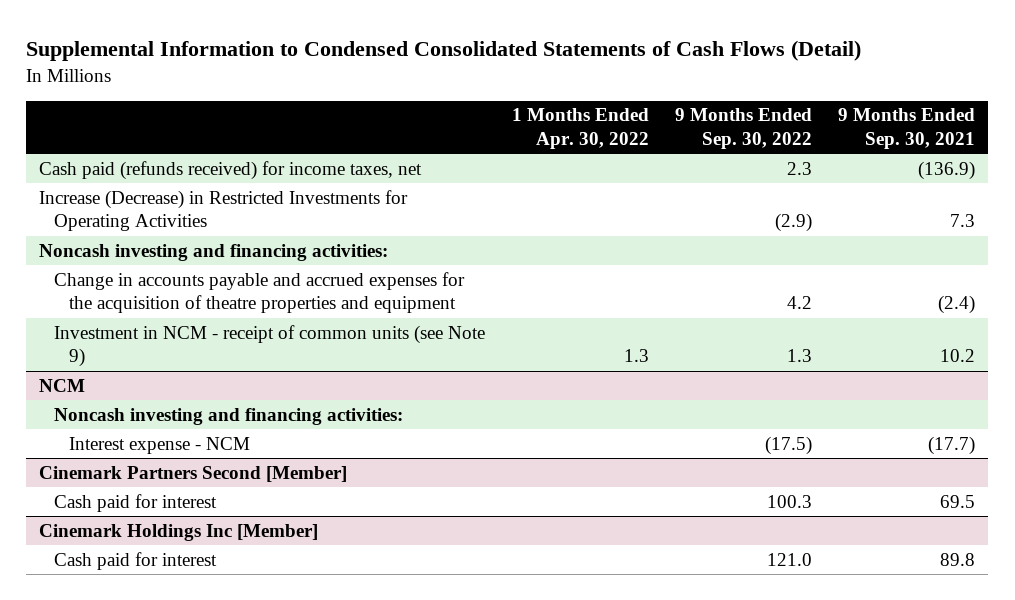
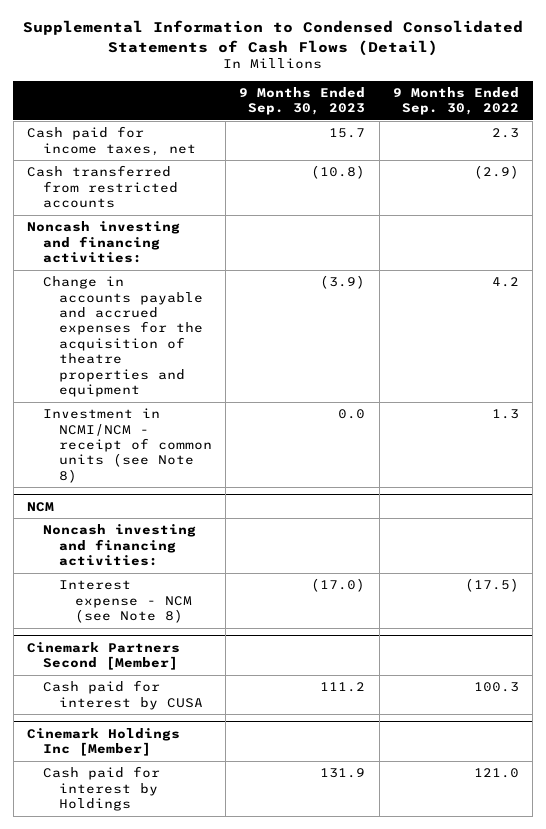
[511,108,649,149] 1 Months Ended Apr. 30, 2022 -> none
[838,108,976,149] 9 Months Ended Sep. 30, 2021 -> none
none -> [239,86,366,116] 9 Months Ended Sep. 30, 2023
[39,189,409,232] Increase (Decrease) in Restricted Investments for Operating Activities -> none
[39,160,423,180] Cash paid (refunds received) for income taxes, net -> [26,126,196,156] Cash paid for income taxes, net
none -> [26,165,178,209] Cash transferred from restricted accounts
[54,324,486,368] Investment in NCM - receipt of common units (see Note 9) -> [42,408,212,483] Investment in NCMI/NCM - receipt of common units (see Note 8)
[68,436,250,454] Interest expense - NCM -> [58,580,192,624] Interest expense - NCM (see Note 8)
[54,493,218,512] Cash paid for interest -> [42,680,203,710] Cash paid for interest by CUSA
[54,551,218,570] Cash paid for interest -> [42,766,160,812] Cash paid for interest by Holdings

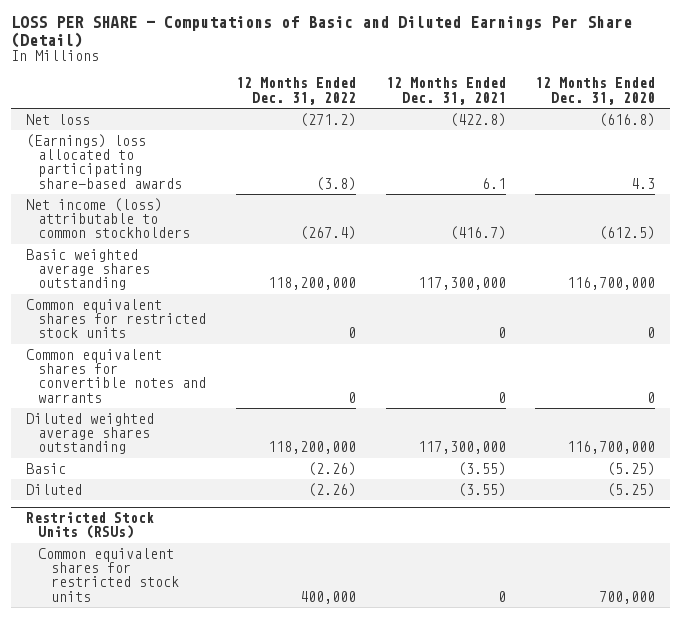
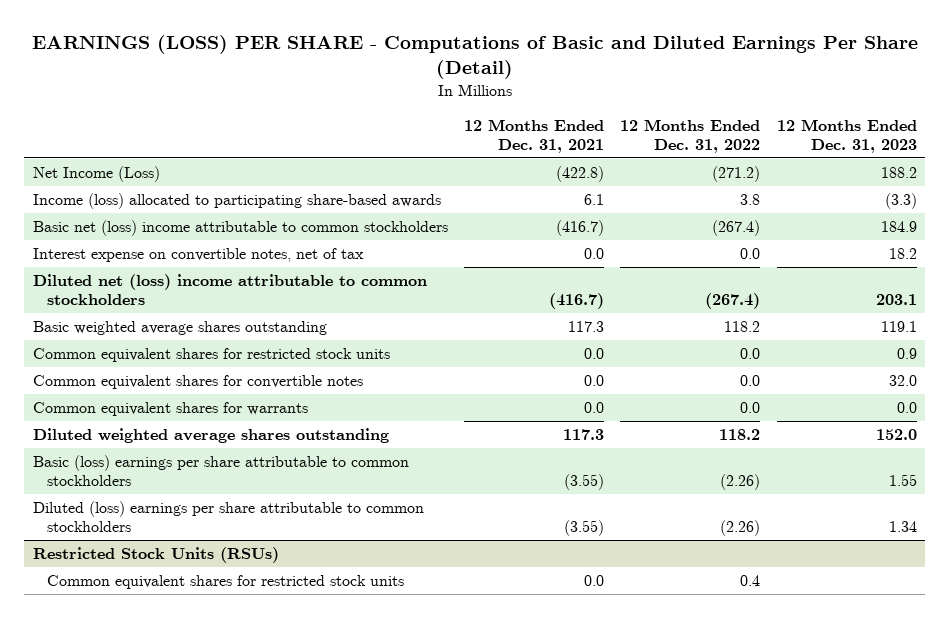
[10,16,632,48] LOSS PER SHARE - Computations of Basic and Diluted Earnings Per Share (Detail) -> [31,35,918,80] EARNINGS (LOSS) PER SHARE - Computations of Basic and Diluted Earnings Per Share (Detail)
[535,77,656,105] 12 Months Ended Dec. 31, 2020 -> none
none -> [776,118,917,153] 12 Months Ended Dec. 31, 2023
[25,113,90,125] Net loss -> [32,166,160,183] Net Income (Loss)
[25,133,183,189] (Earnings) loss allocated to participating share-based awards -> [32,193,441,210] Income (loss) allocated to participating share-based awards
[315,176,356,191] (3.8) -> [740,194,761,206] 3.8
[25,197,191,239] Net income (loss) attributable to common stockholders -> [32,220,448,237] Basic net (loss) income attributable to common stockholders
none -> [32,248,364,263] Interest expense on convertible notes, net of tax
none -> [32,274,427,306] Diluted net (loss) income attributable to common stockholders
[267,277,356,291] 118,200,000 -> [724,321,761,333] 118.2
[417,277,506,291] 117,300,000 -> [567,321,604,333] 117.3
[347,327,356,339] 0 -> [740,348,761,360] 0.0
[497,327,506,339] 0 -> [583,348,604,360] 0.0
[25,348,207,403] Common equivalent shares for convertible notes and warrants -> [32,375,363,390] Common equivalent shares for convertible notes
[347,391,356,403] 0 -> [740,375,761,387] 0.0
[497,391,506,403] 0 -> [583,375,604,387] 0.0
none -> [32,402,308,417] Common equivalent shares for warrants
[267,441,356,455] 118,200,000 -> [719,429,761,441] 118.2
[417,441,506,455] 117,300,000 -> [562,429,604,441] 117.3
[25,462,66,474] Basic -> [32,455,409,487] Basic (loss) earnings per share attributable to common stockholders
[25,483,82,495] Diluted -> [32,501,424,533] Diluted (loss) earnings per share attributable to common stockholders
[299,590,356,604] 400,000 -> [740,575,761,587] 0.4
[497,590,506,602] 0 -> [583,575,604,587] 0.0

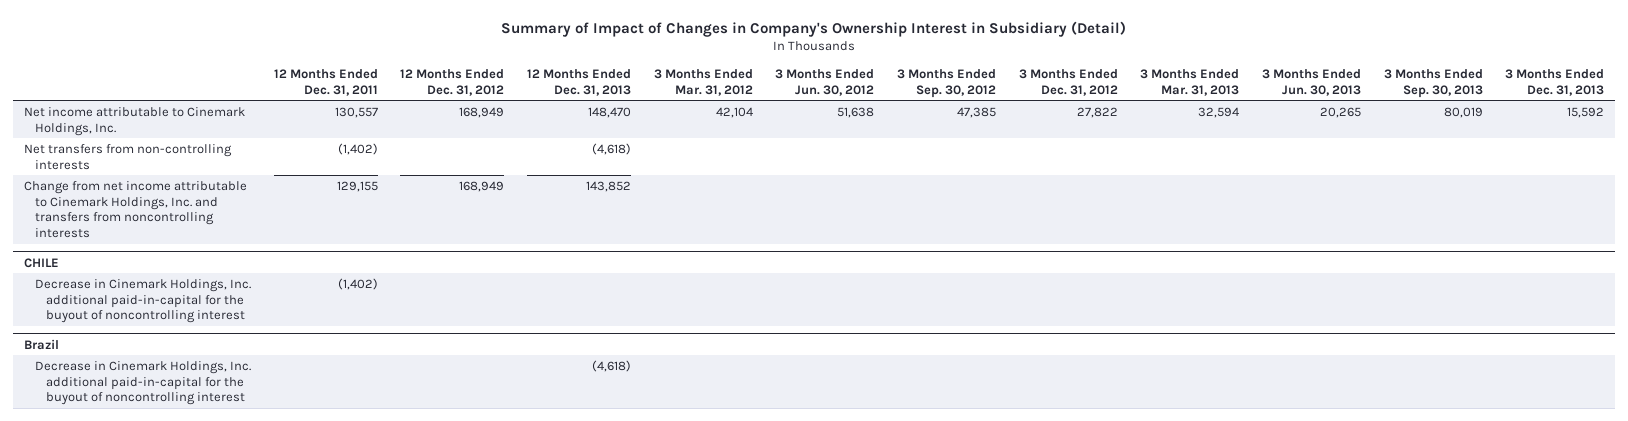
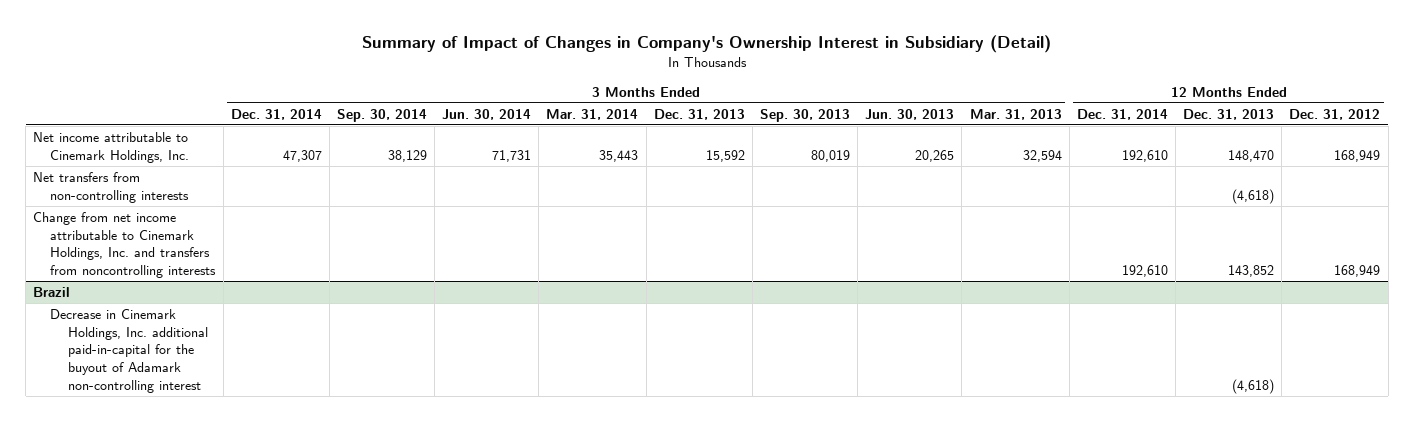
[273,69,378,96] 12 Months Ended Dec. 31, 2011 -> none
[653,69,753,96] 3 Months Ended Mar. 31, 2012 -> none
[775,69,875,96] 3 Months Ended Jun. 30, 2012 -> none
[896,69,996,98] 3 Months Ended Sep. 30, 2012 -> none
[1018,69,1118,96] 3 Months Ended Dec. 31, 2012 -> none
none -> [230,108,322,120] Dec. 31, 2014
none -> [336,108,427,122] Sep. 30, 2014
none -> [442,108,532,120] Jun. 30, 2014
none -> [546,108,639,120] Mar. 31, 2014
none -> [1076,108,1168,120] Dec. 31, 2014
[24,257,60,268] CHILE -> none
[35,278,252,324] Decrease in Cinemark Holdings, Inc. additional paid-in-capital for the buyout of noncontrolling interest -> none
[35,360,252,406] Decrease in Cinemark Holdings, Inc. additional paid-in-capital for the buyout of noncontrolling interest -> [50,308,208,393] Decrease in Cinemark Holdings, Inc. additional paid-in-capital for the buyout of Adamark non-controlling interest

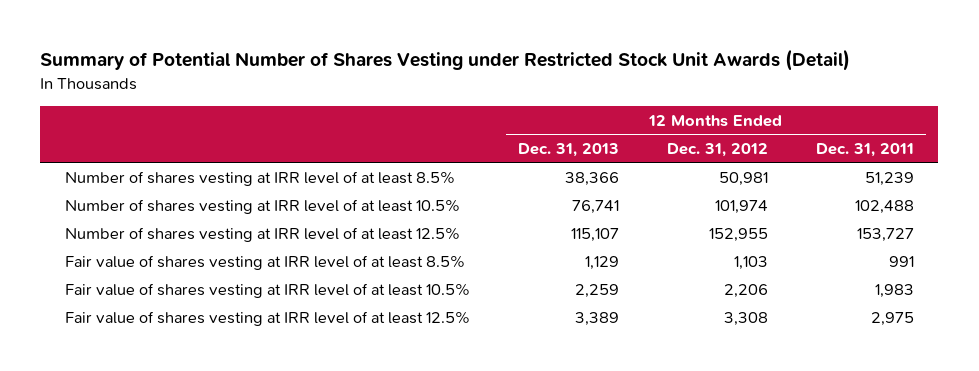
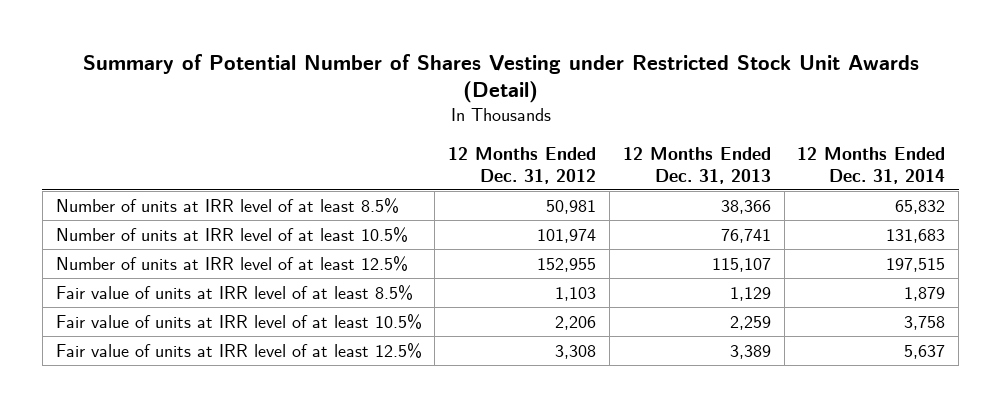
[816,142,915,157] Dec. 31, 2011 -> none
none -> [797,146,946,184] 12 Months Ended Dec. 31, 2014
[64,170,455,186] Number of shares vesting at IRR level of at least 8.5% -> [55,197,399,213] Number of units at IRR level of at least 8.5%
[64,198,460,214] Number of shares vesting at IRR level of at least 10.5% -> [55,226,408,242] Number of units at IRR level of at least 10.5%
[64,226,460,242] Number of shares vesting at IRR level of at least 12.5% -> [55,255,408,271] Number of units at IRR level of at least 12.5%
[64,254,465,270] Fair value of shares vesting at IRR level of at least 8.5% -> [55,284,413,300] Fair value of units at IRR level of at least 8.5%
[64,282,470,298] Fair value of shares vesting at IRR level of at least 10.5% -> [55,313,422,329] Fair value of units at IRR level of at least 10.5%
[64,310,470,326] Fair value of shares vesting at IRR level of at least 12.5% -> [55,342,422,358] Fair value of units at IRR level of at least 12.5%

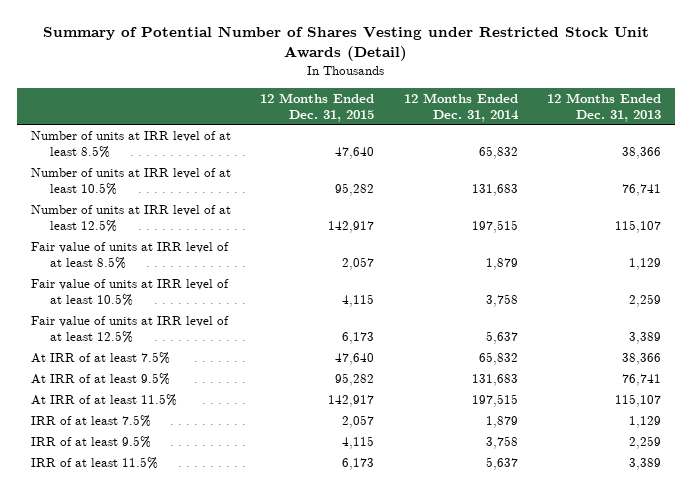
[448,146,597,184] 12 Months Ended Dec. 31, 2012 -> none
none -> [260,92,375,122] 12 Months Ended Dec. 31, 2015
none -> [31,351,171,364] At IRR of at least 7.5%
none -> [31,372,171,385] At IRR of at least 9.5%
none -> [31,393,178,406] At IRR of at least 11.5%
none -> [31,414,152,427] IRR of at least 7.5%
none -> [31,435,152,448] IRR of at least 9.5%
none -> [31,456,159,469] IRR of at least 11.5%

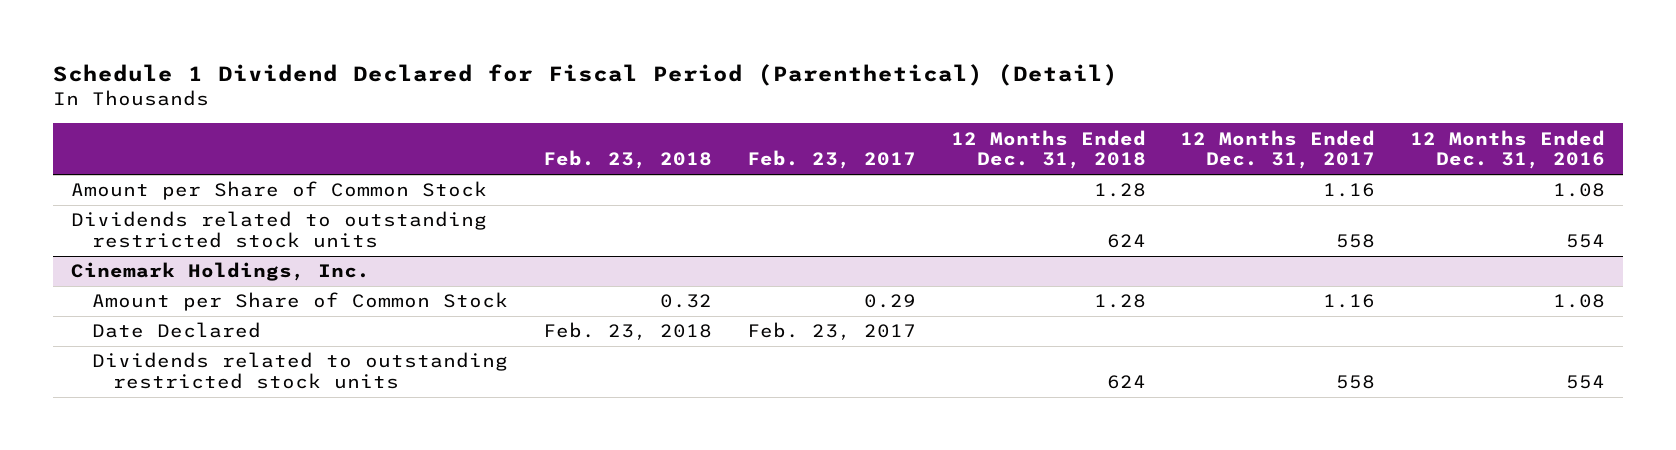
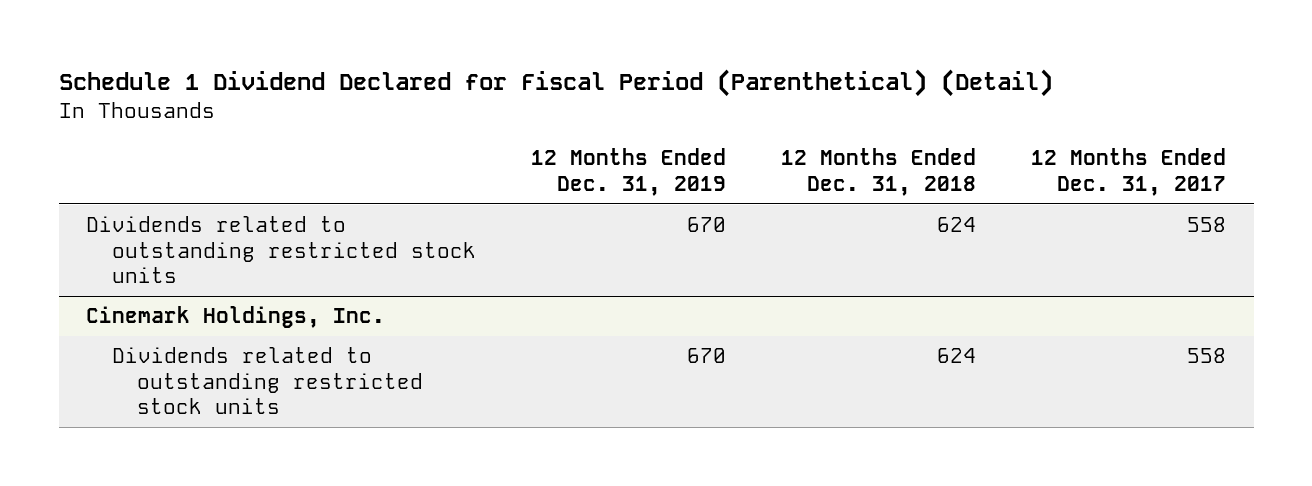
[542,150,712,170] Feb. 23, 2018 -> none
[746,150,916,170] Feb. 23, 2017 -> none
[1410,129,1606,170] 12 Months Ended Dec. 31, 2016 -> none
none -> [530,148,726,196] 12 Months Ended Dec. 31, 2019
[70,181,487,201] Amount per Share of Common Stock -> none
[91,292,508,312] Amount per Share of Common Stock -> none
[91,322,261,339] Date Declared -> none

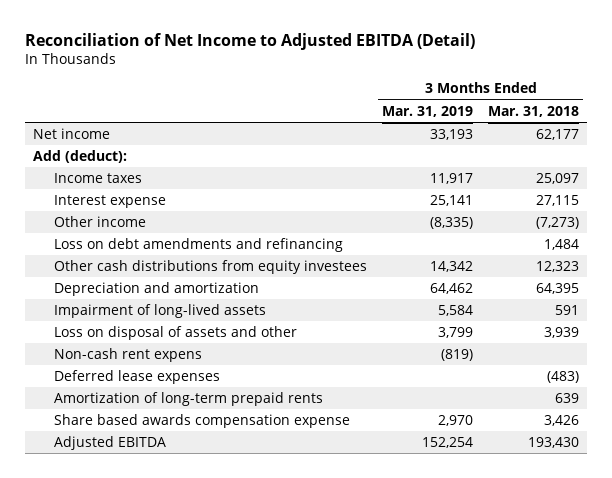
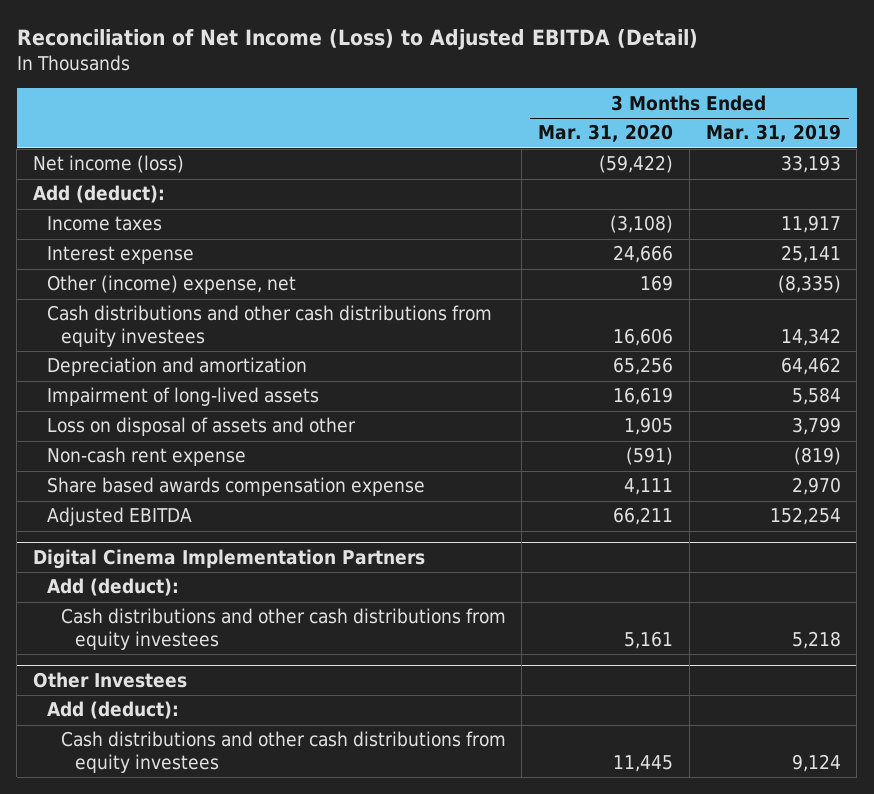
[25,33,476,51] Reconciliation of Net Income to Adjusted EBITDA (Detail) -> [16,29,698,51] Reconciliation of Net Income (Loss) to Adjusted EBITDA (Detail)
[488,105,580,117] Mar. 31, 2018 -> none
none -> [538,124,674,143] Mar. 31, 2020
[32,127,110,139] Net income -> [33,155,185,174] Net income (loss)
[53,237,343,252] Loss on debt amendments and refinancing -> none
[53,215,146,227] Other income -> [46,275,296,295] Other (income) expense, net
[53,259,367,274] Other cash distributions from equity investees -> [46,305,492,348] Cash distributions and other cash distributions from equity investees
[53,369,220,384] Deferred lease expenses -> none
[53,391,323,406] Amortization of long-term prepaid rents -> none
[53,347,202,362] Non-cash rent expens -> [46,447,246,467] Non-cash rent expense
none -> [33,548,426,569] Digital Cinema Implementation Partners
none -> [46,578,179,597] Add (deduct):
none -> [60,608,506,651] Cash distributions and other cash distributions from equity investees
none -> [33,671,188,688] Other Investees
none -> [46,701,179,720] Add (deduct):
none -> [60,731,506,774] Cash distributions and other cash distributions from equity investees

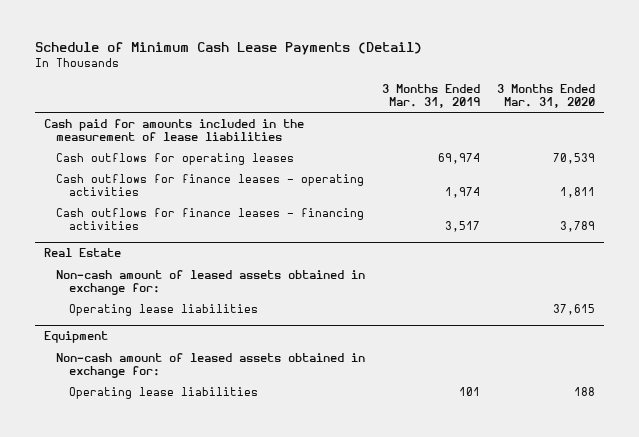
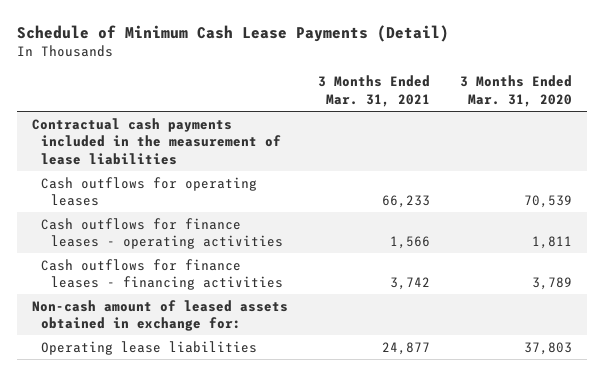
[382,83,481,108] 3 Months Ended Mar. 31, 2019 -> none
none -> [317,75,430,107] 3 Months Ended Mar. 31, 2021
[43,118,304,141] Cash paid for amounts included in the measurement of lease liabilities -> [31,117,282,165] Contractual cash payments included in the measurement of lease liabilities
[43,248,121,258] Real Estate -> none
[43,331,108,344] Equipment -> none
[56,352,366,378] Non-cash amount of leased assets obtained in exchange for: -> none
[68,386,258,399] Operating lease liabilities -> none
[553,303,596,315] 37,615 -> [523,341,572,355] 37,803

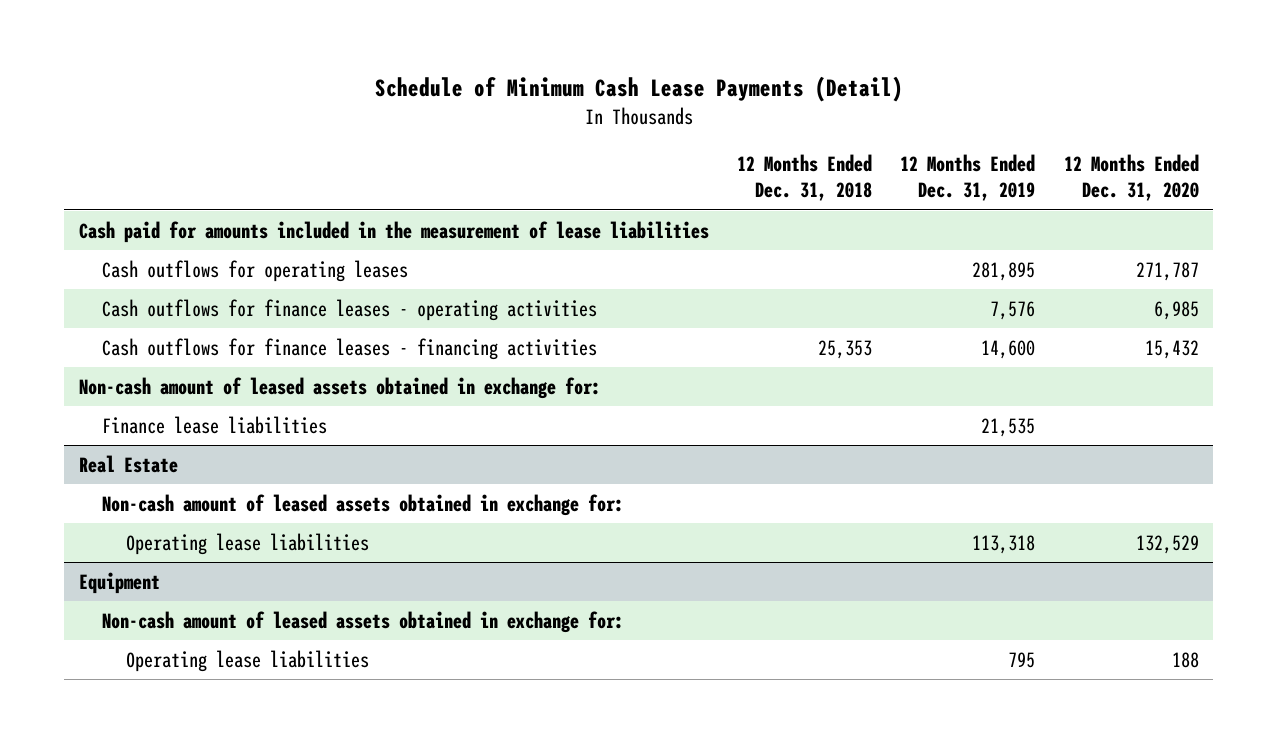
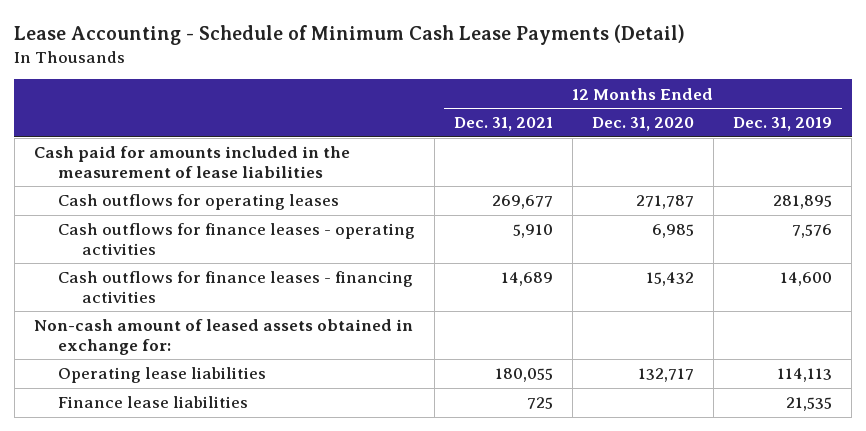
[374,76,903,103] Schedule of Minimum Cash Lease Payments (Detail) -> [14,24,686,46] Lease Accounting - Schedule of Minimum Cash Lease Payments (Detail)
[736,154,872,202] 12 Months Ended Dec. 31, 2018 -> none
none -> [453,117,553,132] Dec. 31, 2021
none -> [57,367,266,384] Operating lease liabilities
[78,454,178,473] Real Estate -> none
[102,493,625,516] Non-cash amount of leased assets obtained in exchange for: -> none
[125,532,369,555] Operating lease liabilities -> none
[78,571,160,594] Equipment -> none
[102,610,625,633] Non-cash amount of leased assets obtained in exchange for: -> none
[125,649,369,672] Operating lease liabilities -> none

